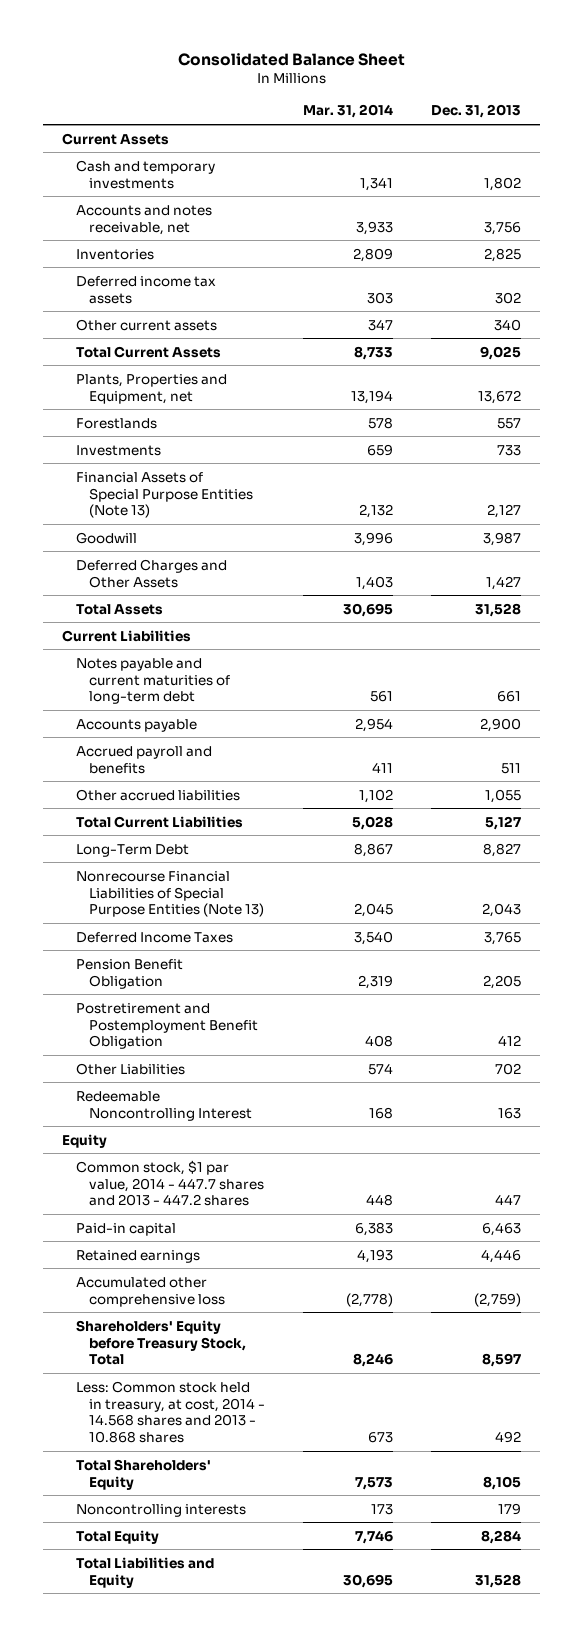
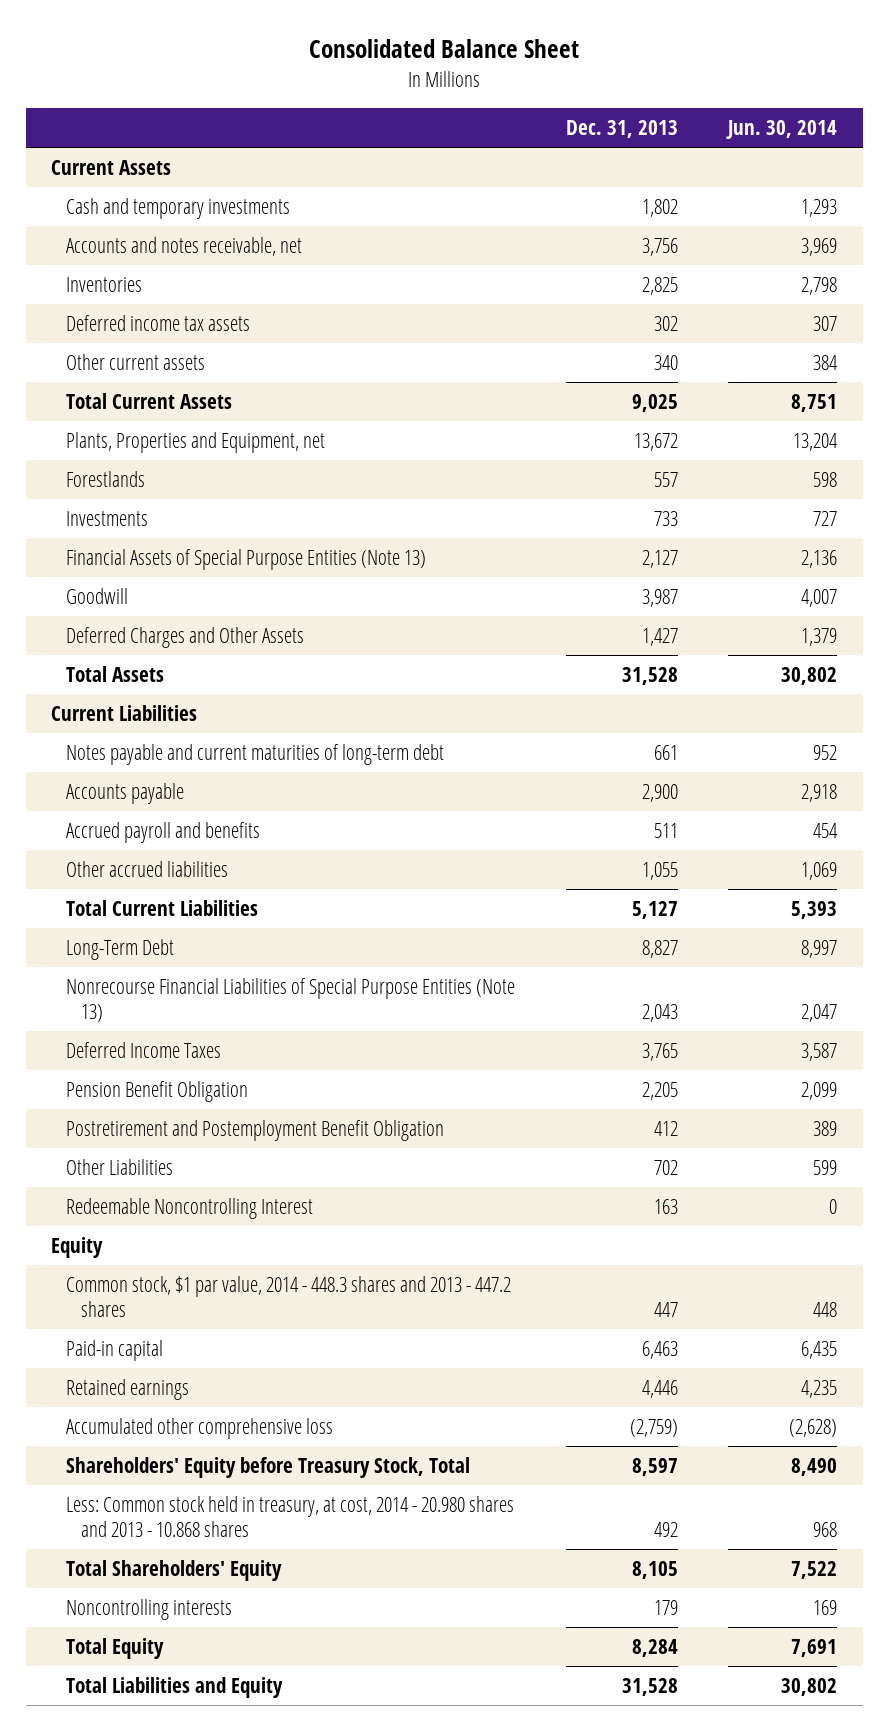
[303,104,394,119] Mar. 31, 2014 -> none
none -> [726,120,838,140] Jun. 30, 2014
[75,1159,265,1207] Common stock, $1 par value, 2014 - 447.7 shares and 2013 - 447.2 shares -> [66,1276,512,1317] Common stock, $1 par value, 2014 - 448.3 shares and 2013 - 447.2 shares
[75,1380,266,1444] Less: Common stock held in treasury, at cost, 2014 - 14.568 shares and 2013 - 10.868 shares -> [66,1496,515,1537] Less: Common stock held in treasury, at cost, 2014 - 20.980 shares and 2013 - 10.868 shares

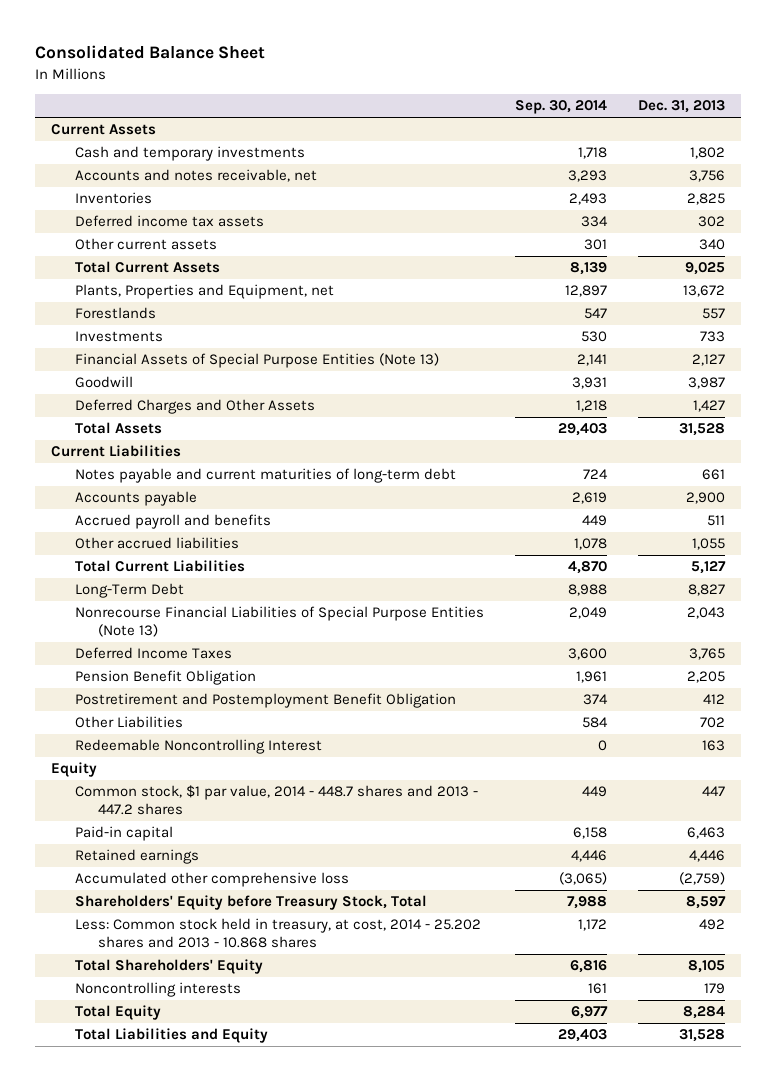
[726,120,838,140] Jun. 30, 2014 -> none
none -> [514,100,607,115] Sep. 30, 2014
[66,1276,512,1317] Common stock, $1 par value, 2014 - 448.3 shares and 2013 - 447.2 shares -> [74,785,478,816] Common stock, $1 par value, 2014 - 448.7 shares and 2013 - 447.2 shares
[66,1496,515,1537] Less: Common stock held in treasury, at cost, 2014 - 20.980 shares and 2013 - 10.868 shares -> [74,918,481,949] Less: Common stock held in treasury, at cost, 2014 - 25.202 shares and 2013 - 10.868 shares

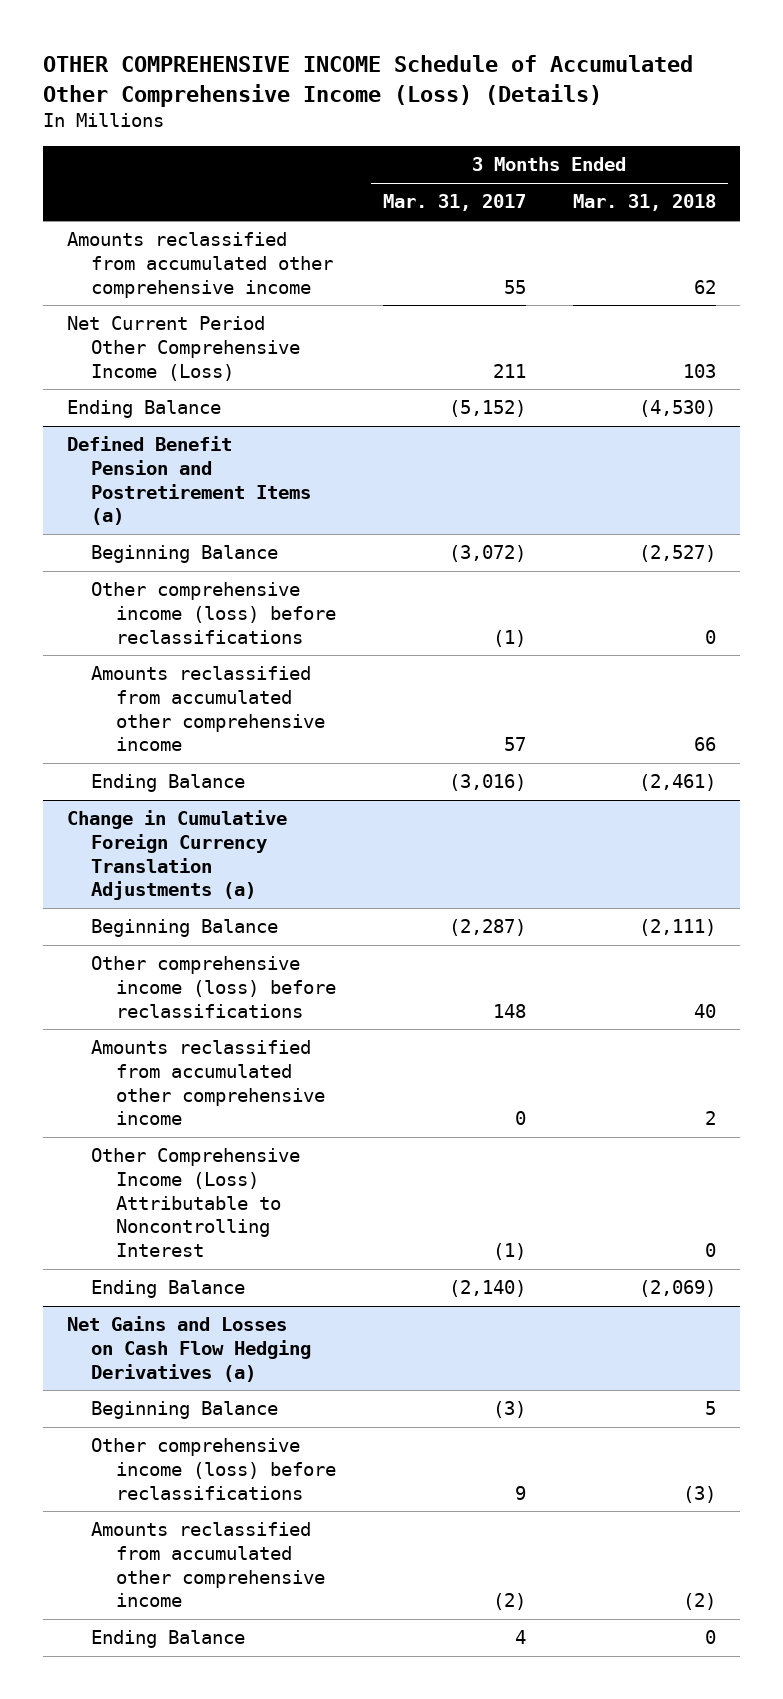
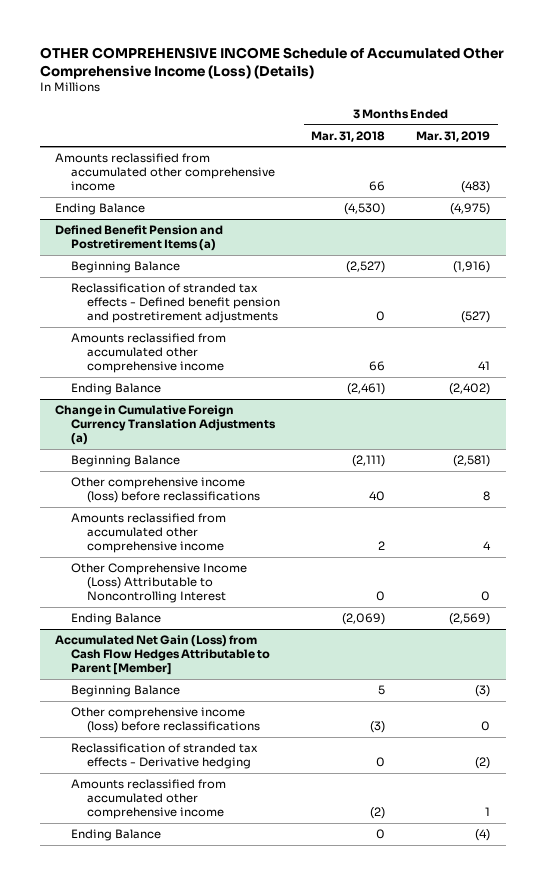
[382,194,526,212] Mar. 31, 2017 -> none
none -> [416,130,491,142] Mar. 31, 2019
[66,316,301,381] Net Current Period Other Comprehensive Income (Loss) -> none
[694,279,717,294] 62 -> [369,181,386,192] 66
[91,582,336,644] Other comprehensive income (loss) before reclassifications -> none
none -> [71,283,281,324] Reclassification of stranded tax effects - Defined benefit pension and postretirement adjustments
[66,1316,312,1382] Net Gains and Losses on Cash Flow Hedging Derivatives (a) -> [55,635,271,676] Accumulated Net Gain (Loss) from Cash Flow Hedges Attributable to Parent [Member]
none -> [71,743,259,770] Reclassification of stranded tax effects - Derivative hedging

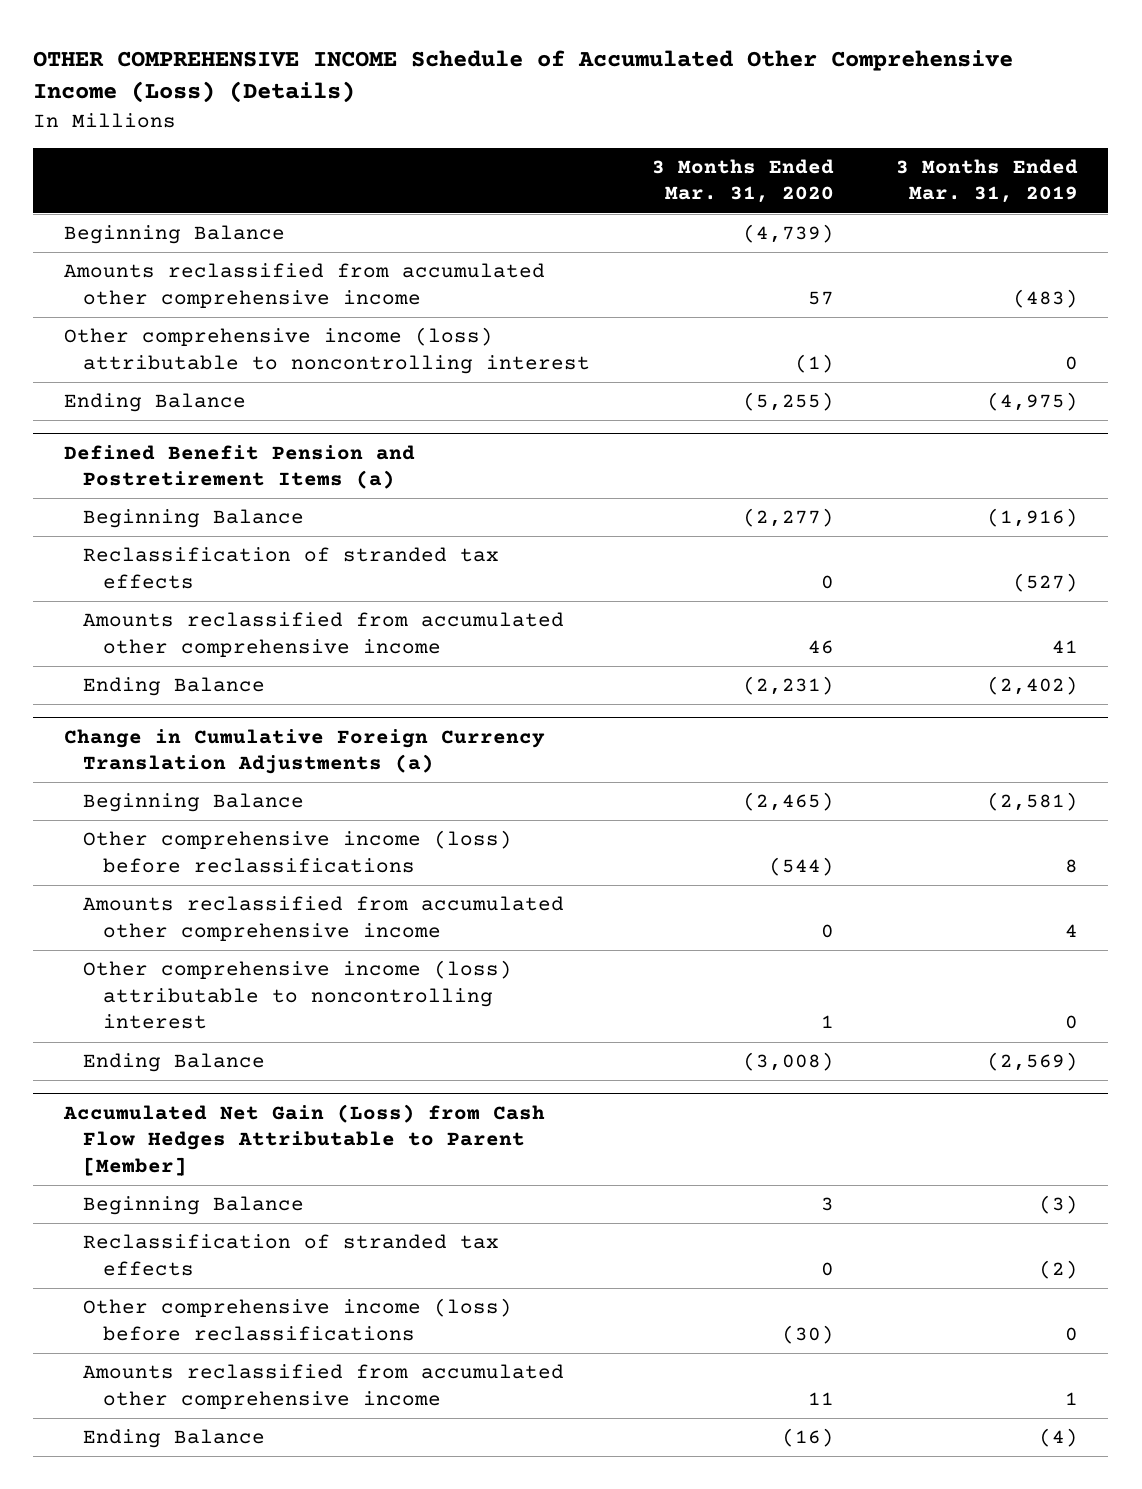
[311,130,386,142] Mar. 31, 2018 -> none
none -> [652,158,835,204] 3 Months Ended Mar. 31, 2020
none -> [63,225,285,245] Beginning Balance
none -> [63,327,591,374] Other comprehensive income (loss) attributable to noncontrolling interest
[71,283,281,324] Reclassification of stranded tax effects - Defined benefit pension and postretirement adjustments -> [83,547,500,589] Reclassification of stranded tax effects
[71,563,248,604] Other Comprehensive Income (Loss) Attributable to Noncontrolling Interest -> [83,960,513,1030] Other comprehensive income (loss) attributable to noncontrolling interest
none -> [83,1234,500,1276] Reclassification of stranded tax effects
[71,743,259,770] Reclassification of stranded tax effects - Derivative hedging -> none

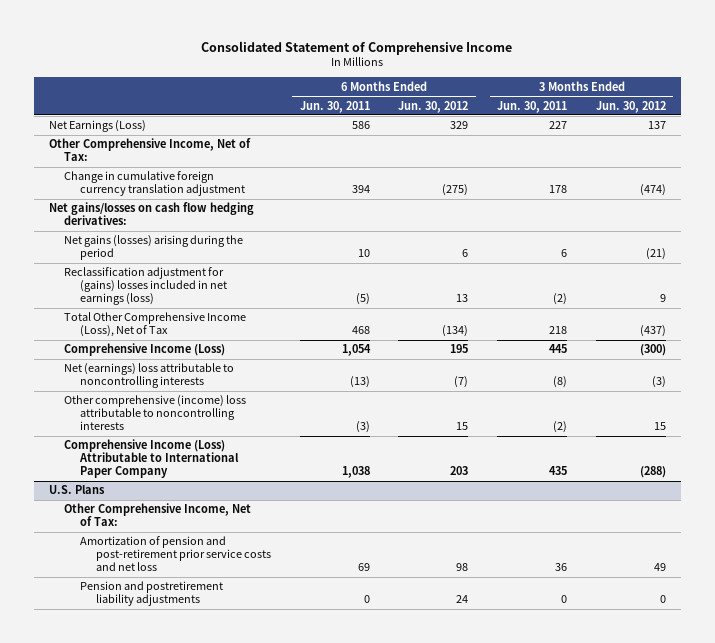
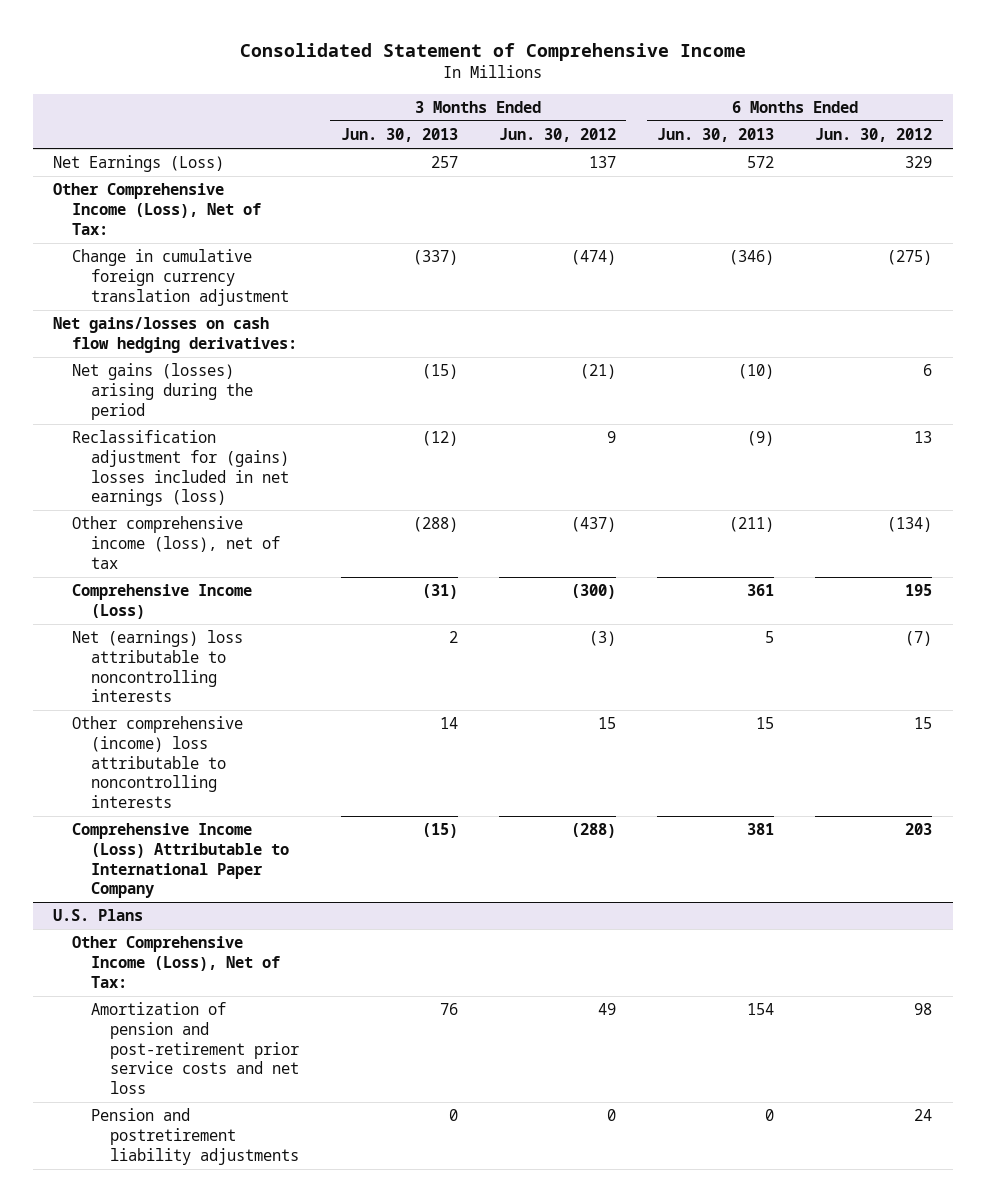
[299,100,370,113] Jun. 30, 2011 -> none
[497,100,568,113] Jun. 30, 2011 -> none
none -> [340,128,458,143] Jun. 30, 2013
none -> [657,128,775,143] Jun. 30, 2013
[48,138,251,162] Other Comprehensive Income, Net of Tax: -> [53,183,262,235] Other Comprehensive Income (Loss), Net of Tax:
[64,312,247,338] Total Other Comprehensive Income (Loss), Net of Tax -> [72,516,281,569] Other comprehensive income (loss), net of tax
[64,503,252,527] Other Comprehensive Income, Net of Tax: -> [72,936,281,988] Other Comprehensive Income (Loss), Net of Tax:

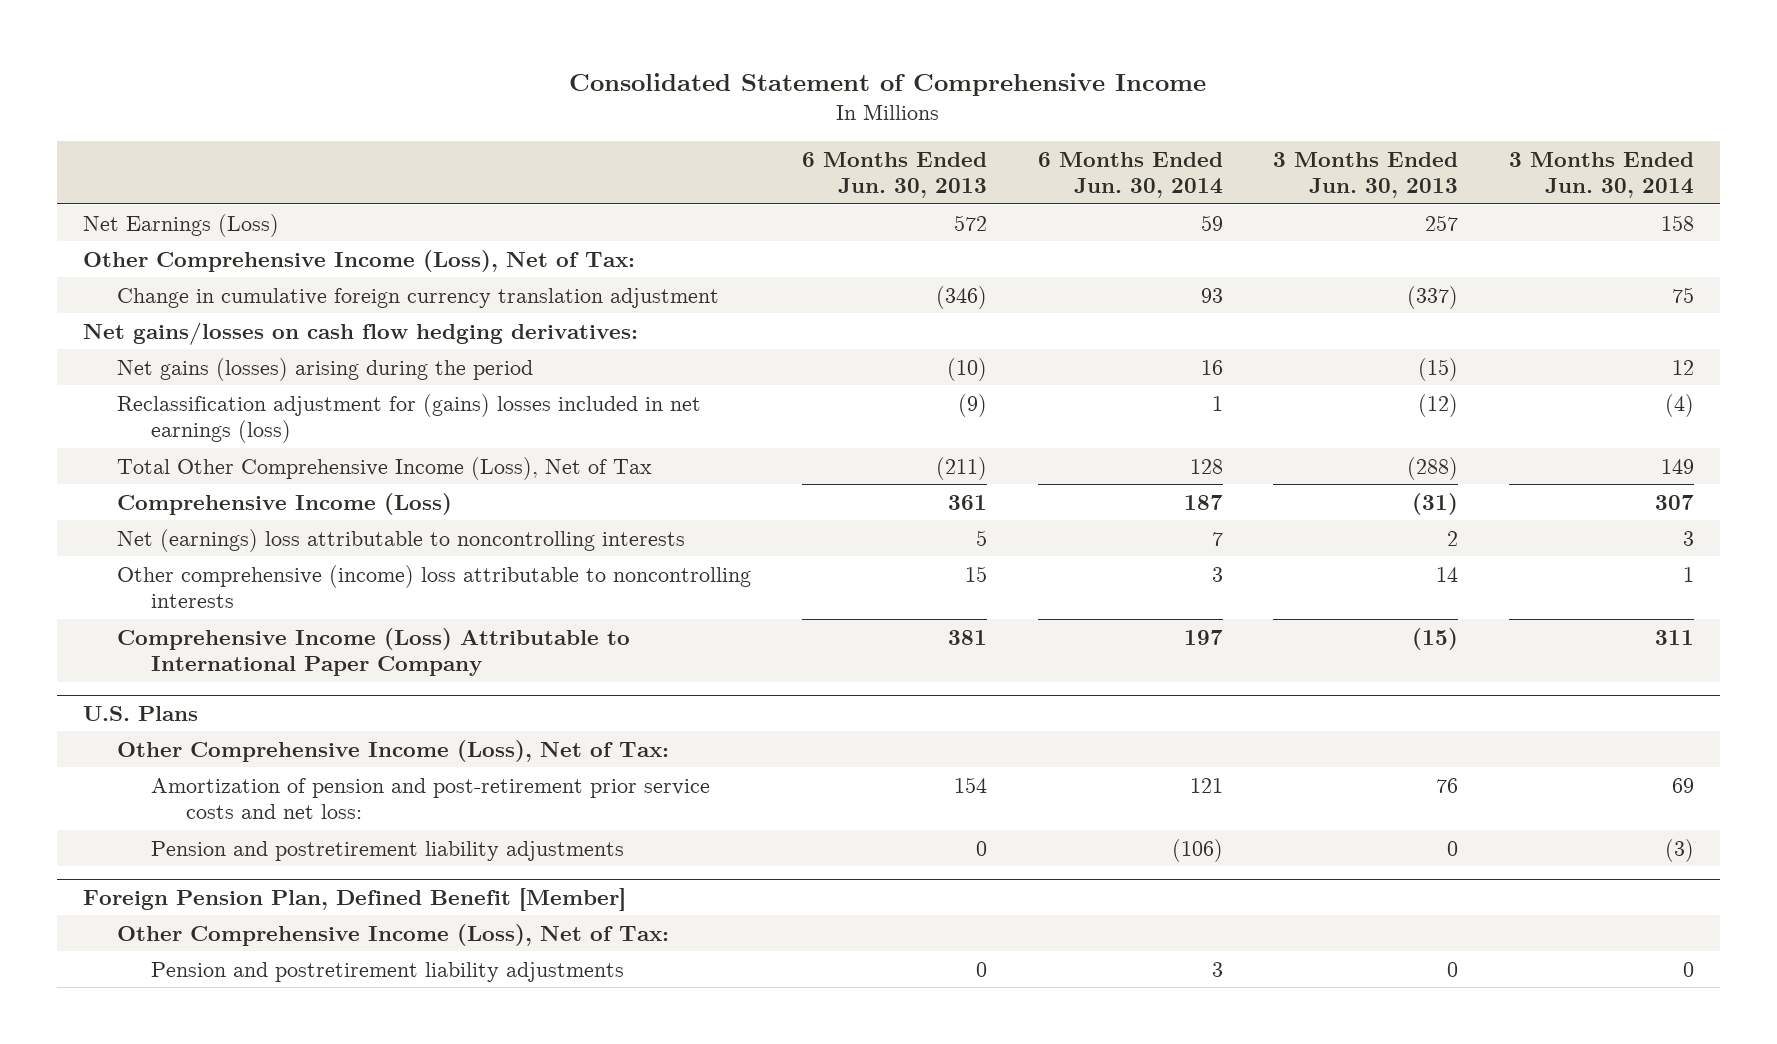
[498,128,616,143] Jun. 30, 2012 -> none
[815,128,933,143] Jun. 30, 2012 -> none
none -> [1037,151,1223,199] 6 Months Ended Jun. 30, 2014
none -> [1509,151,1695,199] 3 Months Ended Jun. 30, 2014
[72,516,281,569] Other comprehensive income (loss), net of tax -> [116,456,652,480] Total Other Comprehensive Income (Loss), Net of Tax
[91,1002,300,1094] Amortization of pension and post-retirement prior service costs and net loss -> [151,777,711,820] Amortization of pension and post-retirement prior service costs and net loss:
none -> [82,887,626,911] Foreign Pension Plan, Defined Benefit [Member]
none -> [116,923,669,946] Other Comprehensive Income (Loss), Net of Tax:
none -> [151,961,625,982] Pension and postretirement liability adjustments

